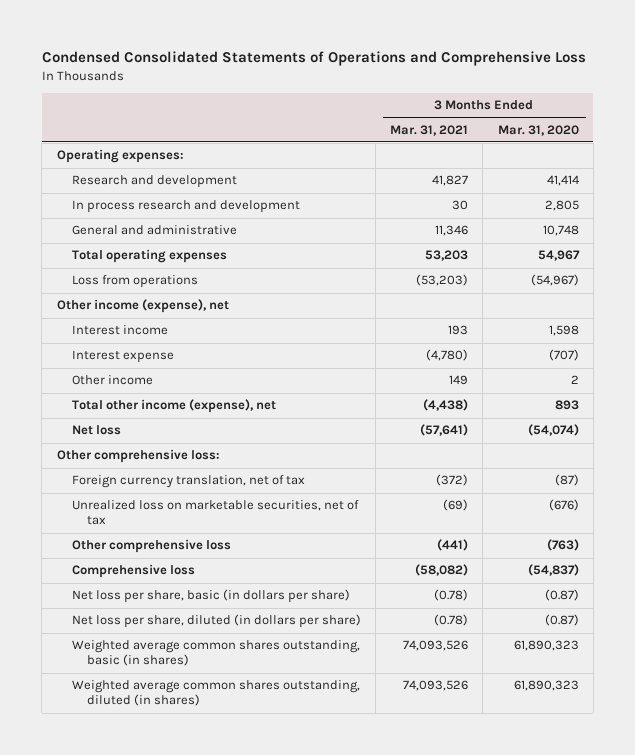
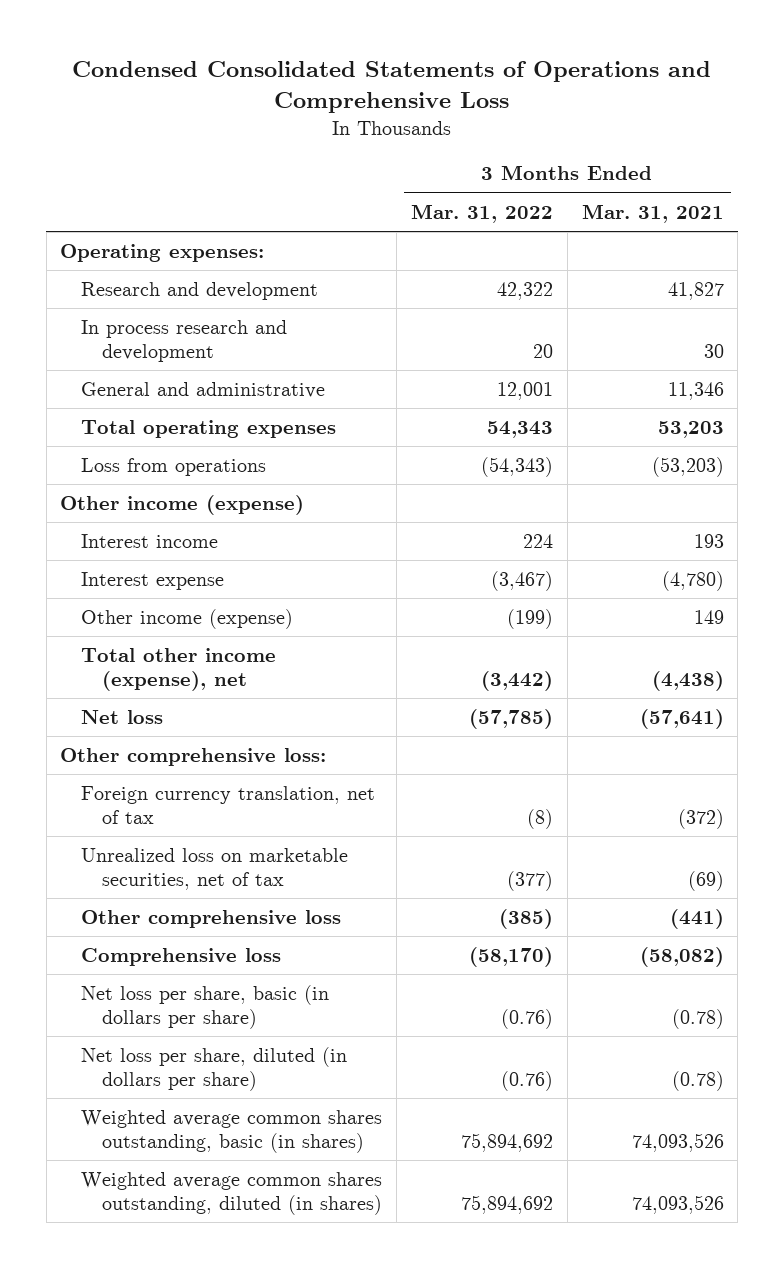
[497,124,579,136] Mar. 31, 2020 -> none
none -> [410,203,553,223] Mar. 31, 2022
[56,299,229,314] Other income (expense), net -> [60,495,305,516] Other income (expense)
[71,375,153,386] Other income -> [81,609,294,630] Other income (expense)

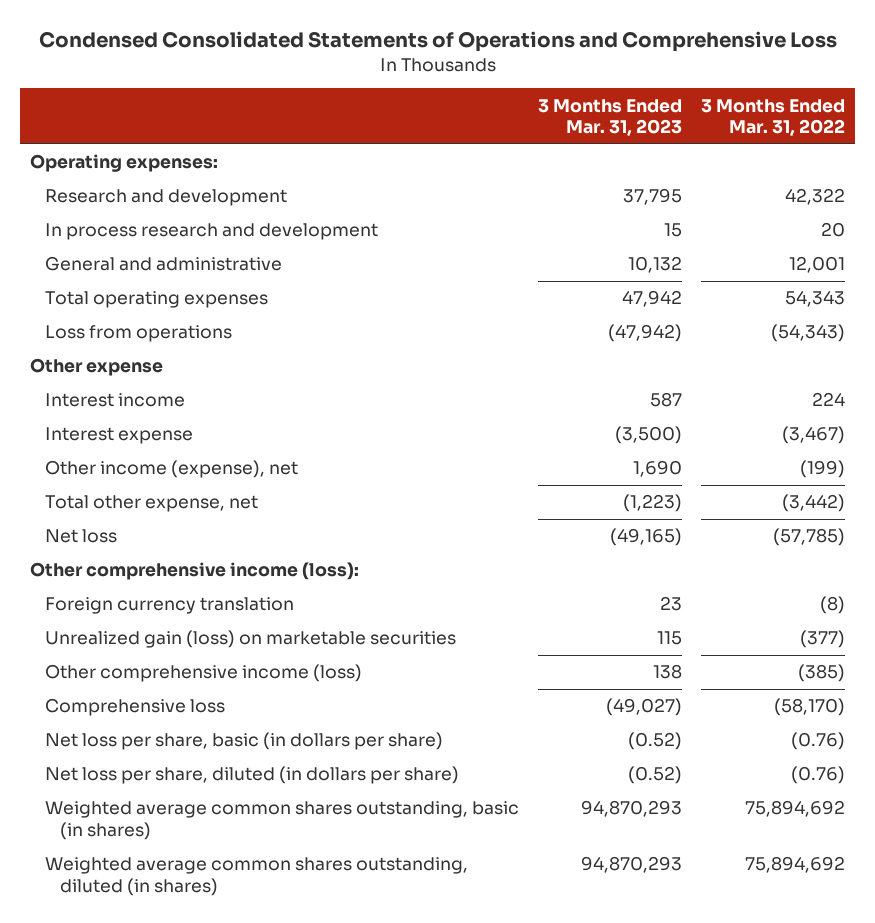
[581,203,724,223] Mar. 31, 2021 -> none
none -> [538,98,683,137] 3 Months Ended Mar. 31, 2023
[60,495,305,516] Other income (expense) -> [29,358,163,377] Other expense
[81,609,294,630] Other income (expense) -> [44,460,298,479] Other income (expense), net
[81,648,277,691] Total other income (expense), net -> [44,495,258,513] Total other expense, net
[60,748,327,767] Other comprehensive loss: -> [29,562,359,581] Other comprehensive income (loss):
[81,786,376,824] Foreign currency translation, net of tax -> [44,597,294,615] Foreign currency translation
[81,848,349,890] Unrealized loss on marketable securities, net of tax -> [44,630,456,649] Unrealized gain (loss) on marketable securities
[81,910,342,929] Other comprehensive loss -> [44,664,362,683] Other comprehensive income (loss)

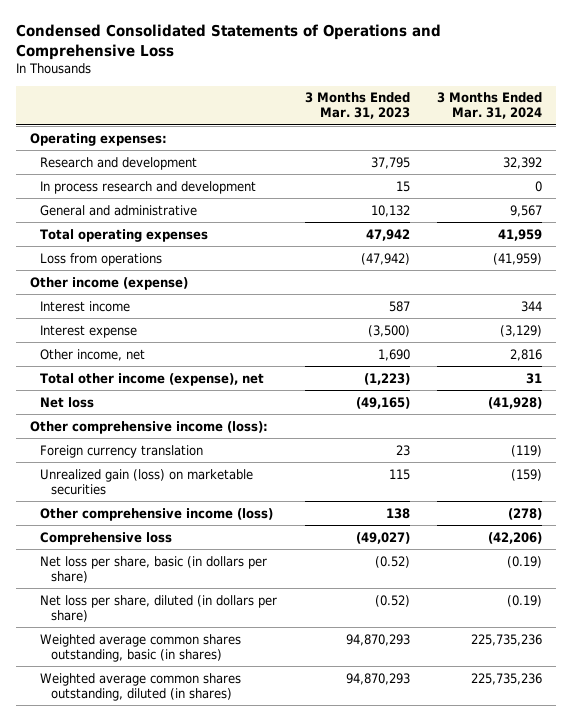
[701,98,846,137] 3 Months Ended Mar. 31, 2022 -> none
none -> [437,92,543,120] 3 Months Ended Mar. 31, 2024
[29,358,163,377] Other expense -> [30,276,189,290] Other income (expense)
[44,460,298,479] Other income (expense), net -> [40,348,146,361] Other income, net
[44,495,258,513] Total other expense, net -> [40,372,265,386] Total other income (expense), net

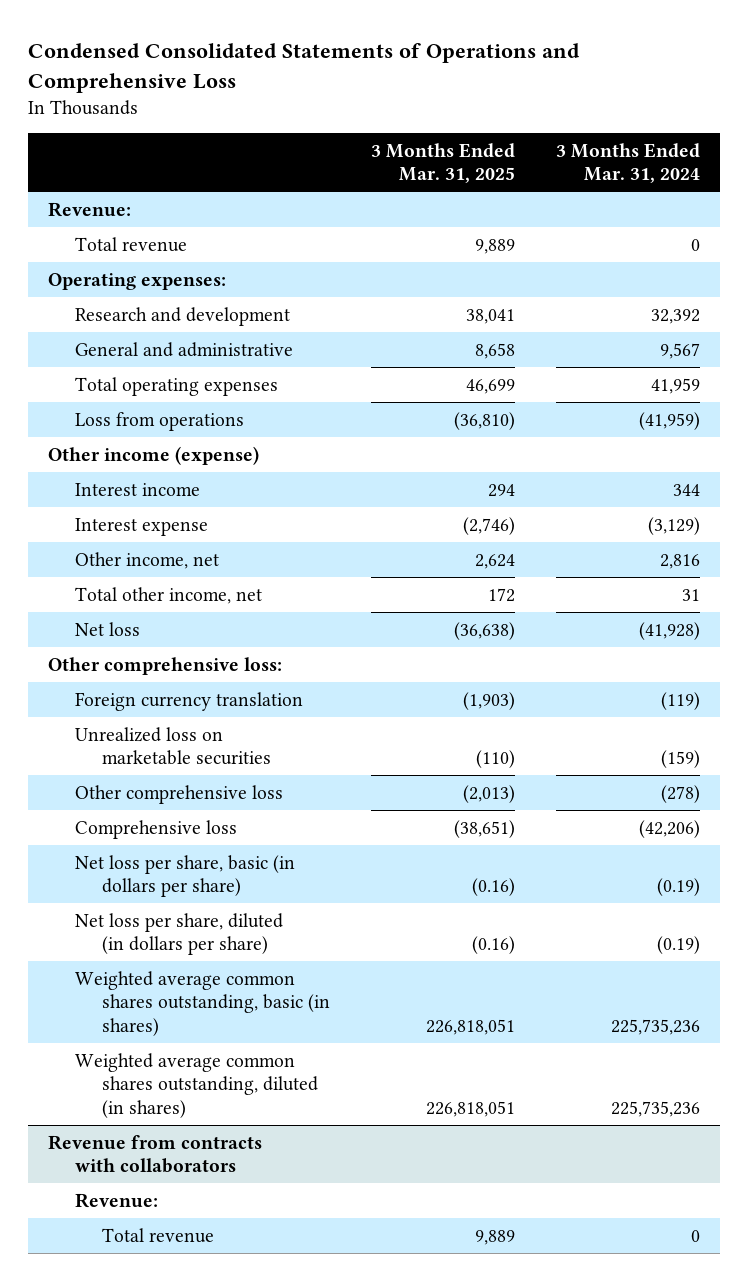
[304,92,410,120] 3 Months Ended Mar. 31, 2023 -> none
none -> [370,142,515,184] 3 Months Ended Mar. 31, 2025
none -> [48,201,132,217] Revenue:
none -> [75,236,188,252] Total revenue
[40,180,257,194] In process research and development -> none
[40,372,265,386] Total other income (expense), net -> [75,586,263,604] Total other income, net
[30,420,269,434] Other comprehensive income (loss): -> [48,656,283,675] Other comprehensive loss:
[40,468,254,495] Unrealized gain (loss) on marketable securities -> [75,726,272,766] Unrealized loss on marketable securities
[40,507,274,521] Other comprehensive income (loss) -> [75,784,284,804] Other comprehensive loss
none -> [48,1134,263,1174] Revenue from contracts with collaborators
none -> [75,1192,159,1208] Revenue:
none -> [102,1227,215,1243] Total revenue

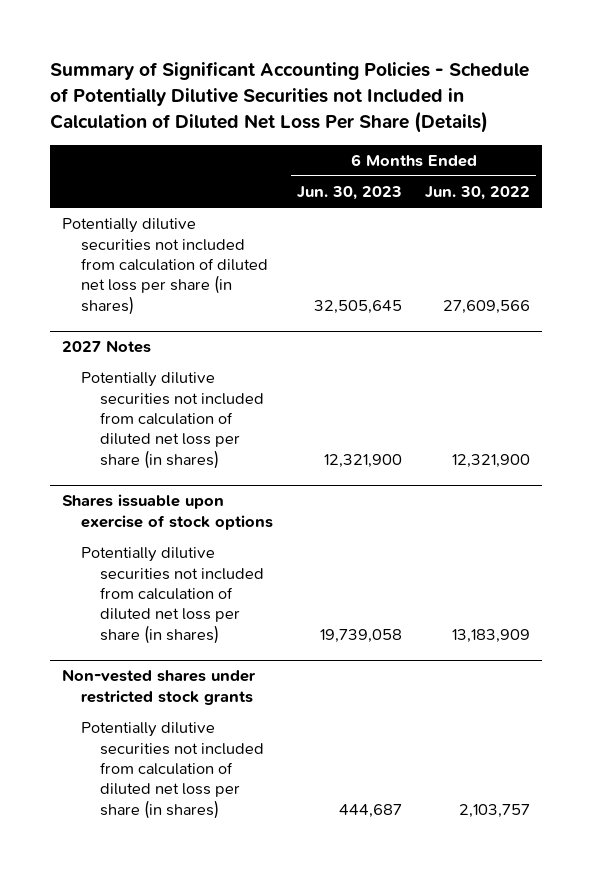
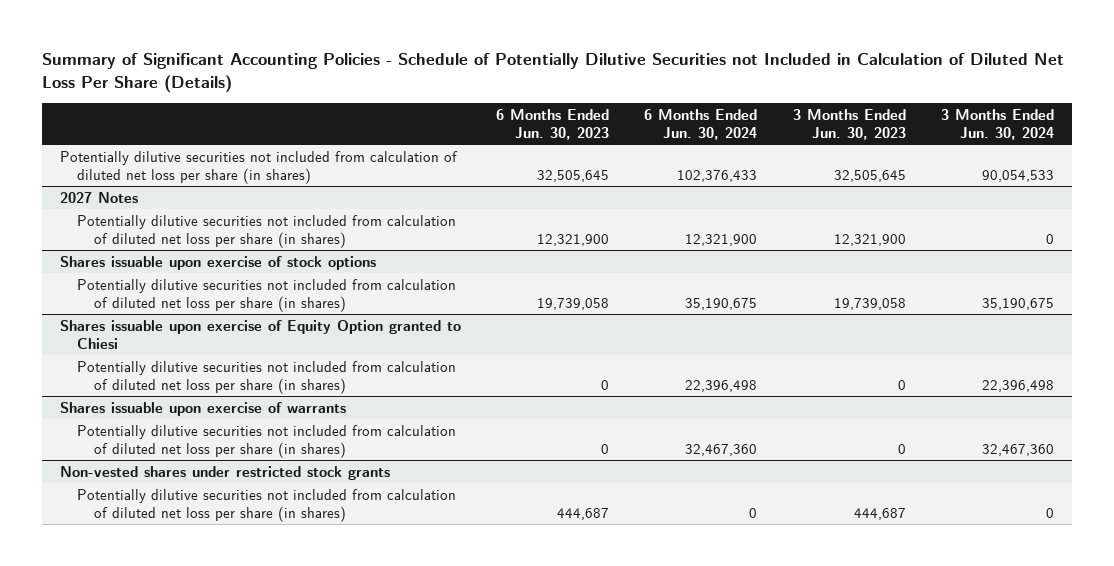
[425,186,531,201] Jun. 30, 2022 -> none
none -> [644,108,758,141] 6 Months Ended Jun. 30, 2024
none -> [792,108,906,141] 3 Months Ended Jun. 30, 2023
none -> [941,108,1055,141] 3 Months Ended Jun. 30, 2024
none -> [59,319,461,350] Shares issuable upon exercise of Equity Option granted to Chiesi
none -> [76,360,456,395] Potentially dilutive securities not included from calculation of diluted net loss per share (in shares)
none -> [59,401,346,416] Shares issuable upon exercise of warrants
none -> [76,424,456,459] Potentially dilutive securities not included from calculation of diluted net loss per share (in shares)

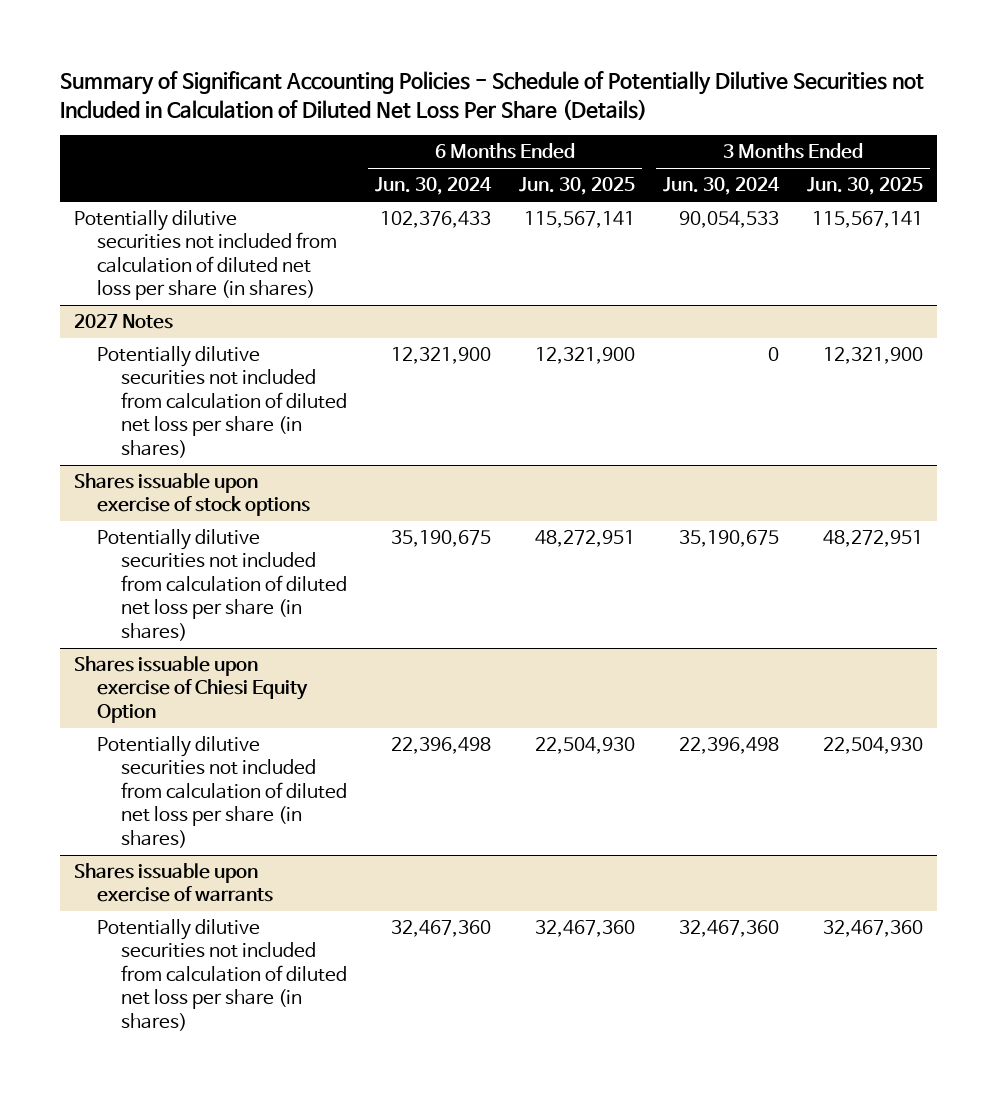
[495,108,609,141] 6 Months Ended Jun. 30, 2023 -> none
[792,108,906,141] 3 Months Ended Jun. 30, 2023 -> none
none -> [518,177,635,196] Jun. 30, 2025
none -> [806,177,923,196] Jun. 30, 2025
[59,319,461,350] Shares issuable upon exercise of Equity Option granted to Chiesi -> [73,656,309,723] Shares issuable upon exercise of Chiesi Equity Option
[59,465,390,480] Non-vested shares under restricted stock grants -> none
[76,488,456,523] Potentially dilutive securities not included from calculation of diluted net loss per share (in shares) -> none

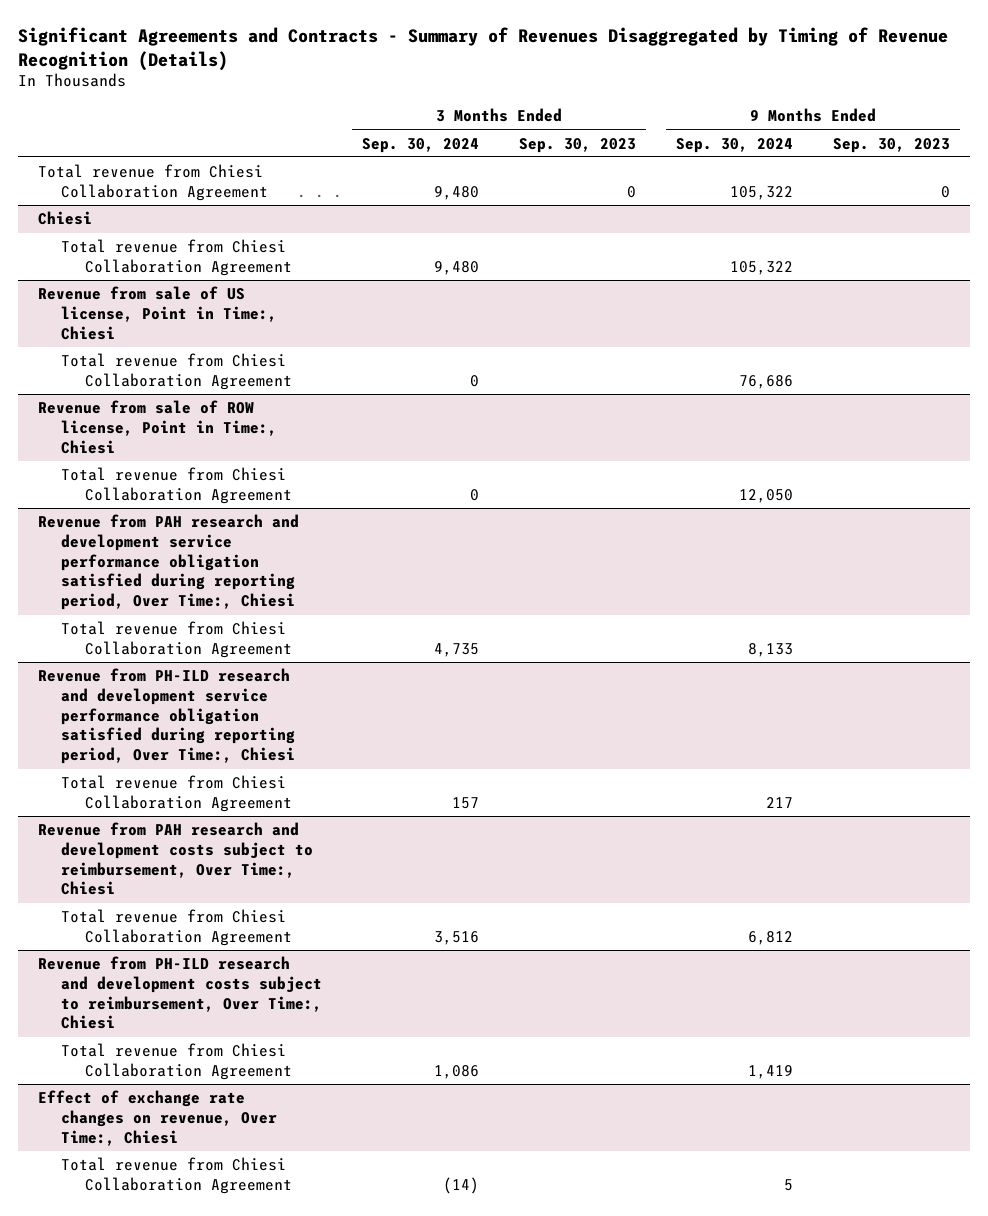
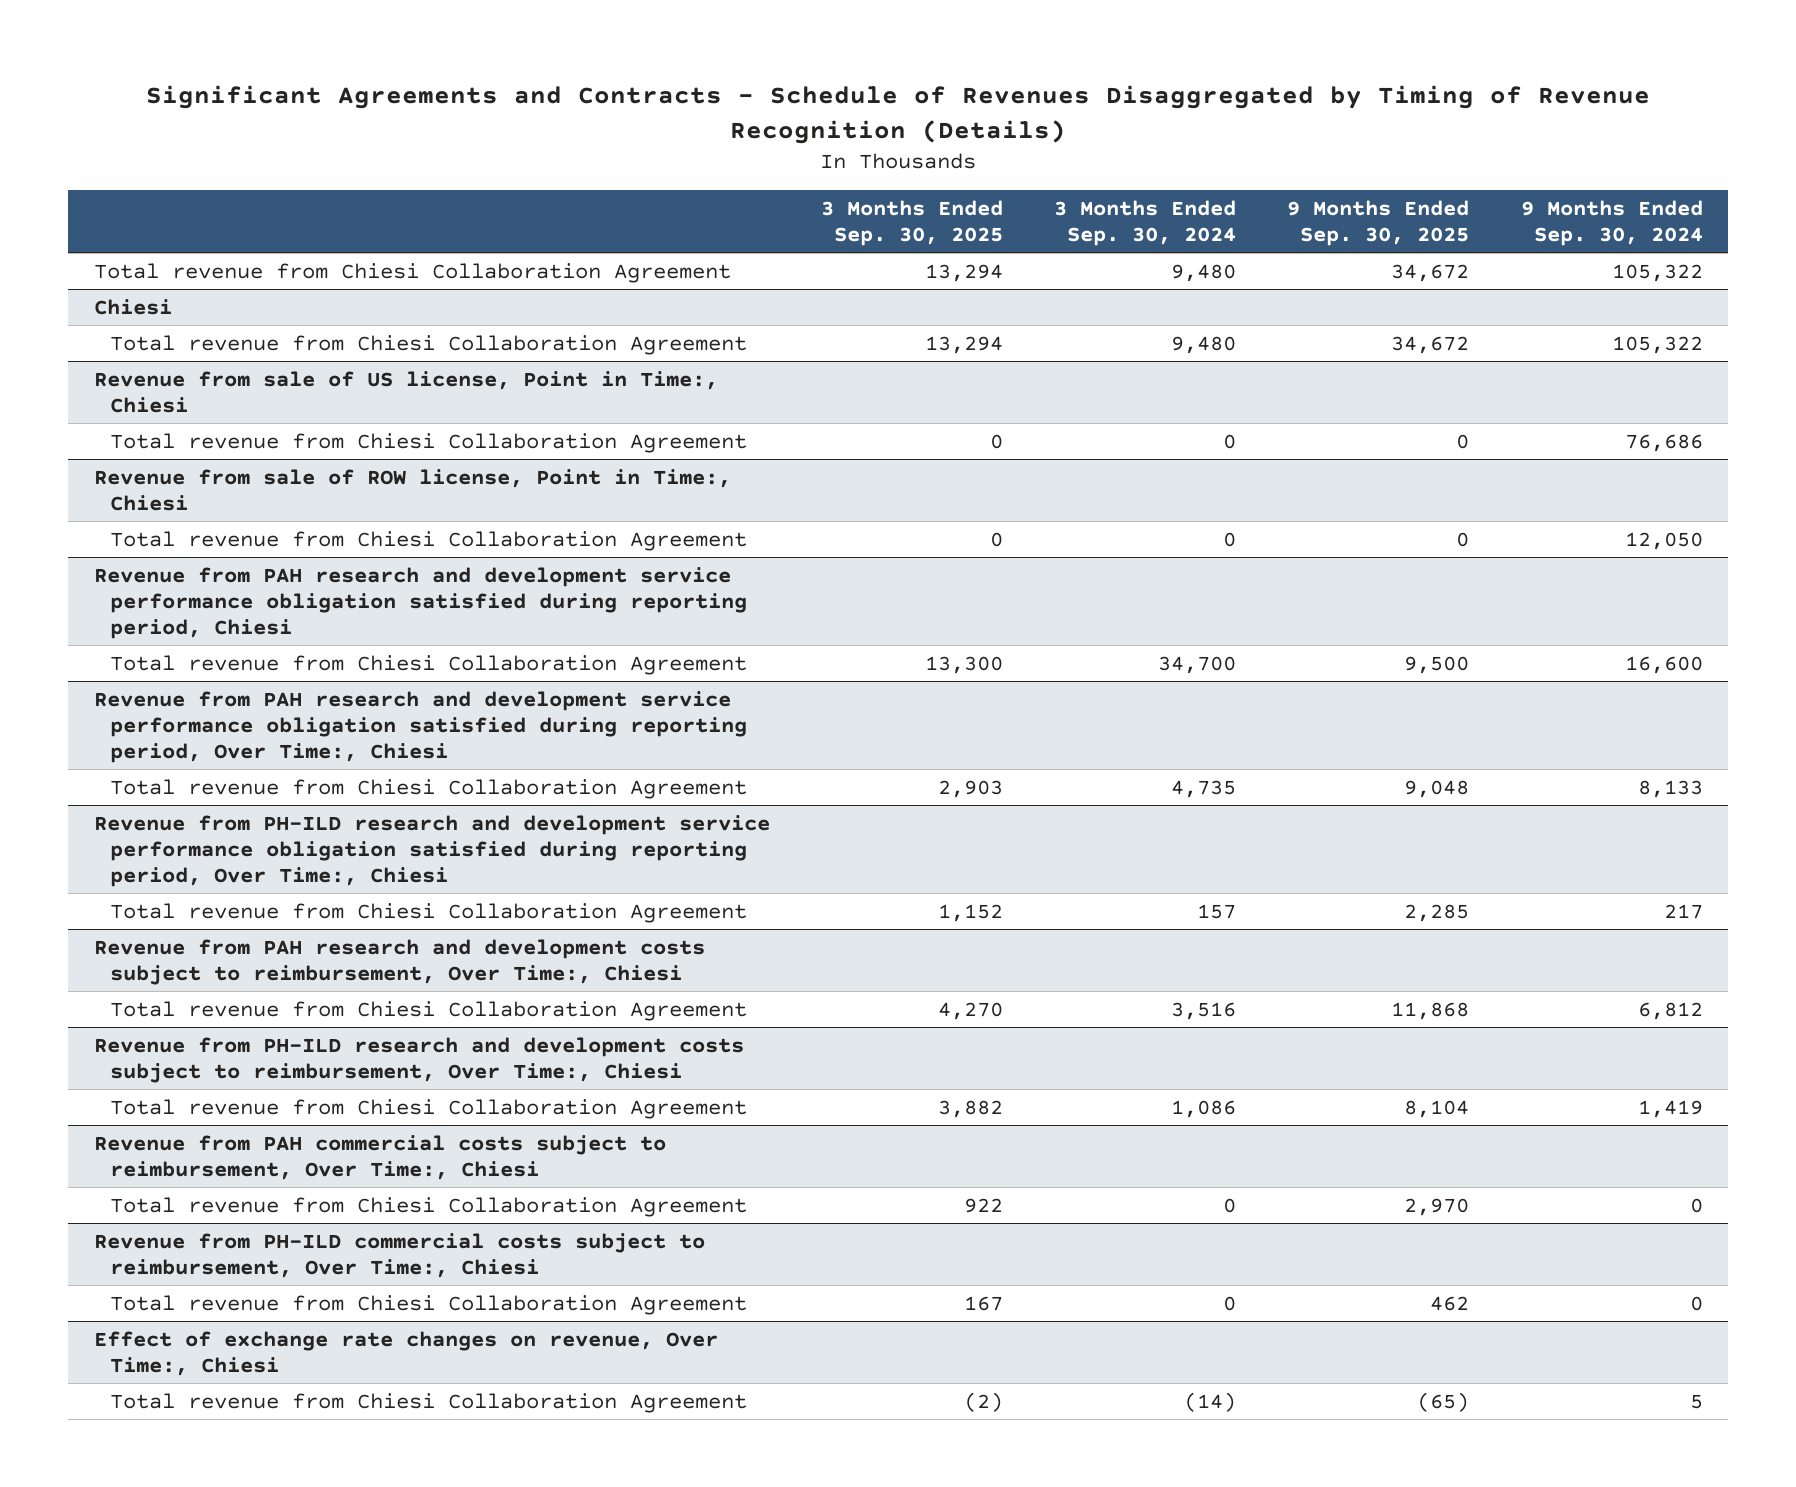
[17,26,948,71] Significant Agreements and Contracts - Summary of Revenues Disaggregated by Timing of Revenue Recognition (Details) -> [146,84,1651,144] Significant Agreements and Contracts - Schedule of Revenues Disaggregated by Timing of Revenue Recognition (Details)
[519,137,637,153] Sep. 30, 2023 -> none
[833,137,951,153] Sep. 30, 2023 -> none
none -> [820,199,1003,247] 3 Months Ended Sep. 30, 2025
none -> [1287,199,1470,247] 9 Months Ended Sep. 30, 2025
none -> [93,566,747,639] Revenue from PAH research and development service performance obligation satisfied during reporting period, Chiesi
none -> [109,654,747,675] Total revenue from Chiesi Collaboration Agreement
none -> [93,1134,666,1180] Revenue from PAH commercial costs subject to reimbursement, Over Time:, Chiesi
none -> [109,1196,747,1217] Total revenue from Chiesi Collaboration Agreement
none -> [93,1232,705,1278] Revenue from PH-ILD commercial costs subject to reimbursement, Over Time:, Chiesi
none -> [109,1294,747,1315] Total revenue from Chiesi Collaboration Agreement

